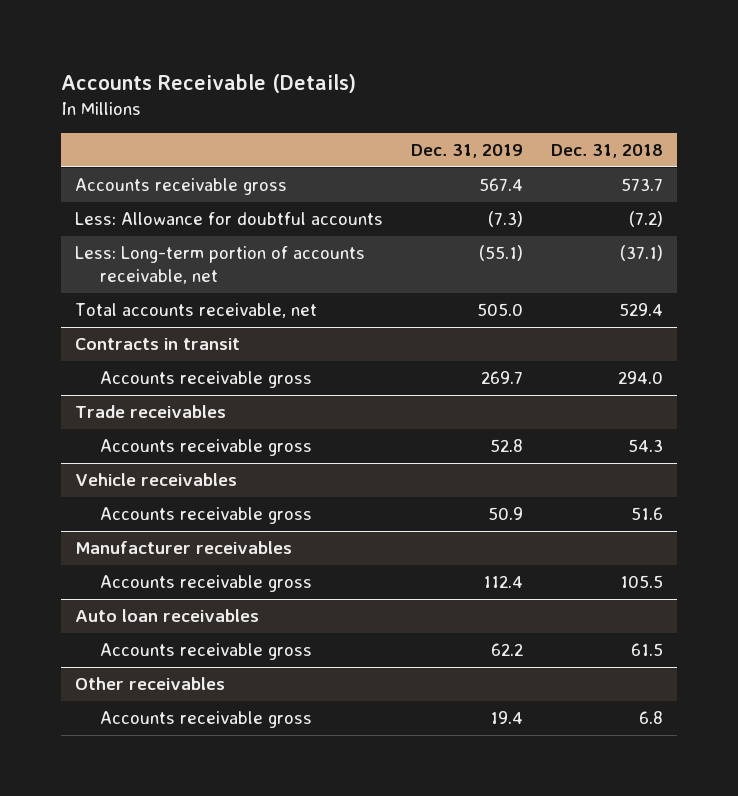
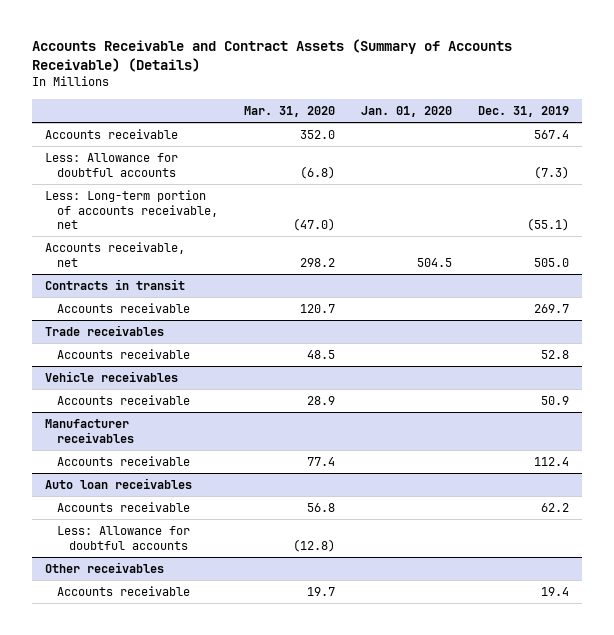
[60,73,356,93] Accounts Receivable (Details) -> [32,39,513,72] Accounts Receivable and Contract Assets (Summary of Accounts Receivable) (Details)
[550,144,663,159] Dec. 31, 2018 -> none
none -> [244,105,336,117] Mar. 31, 2020
none -> [360,105,452,117] Jan. 01, 2020
[74,178,287,196] Accounts receivable gross -> [45,129,179,140] Accounts receivable
[74,303,317,319] Total accounts receivable, net -> [45,242,186,267] Accounts receivable, net
[99,371,312,389] Accounts receivable gross -> [57,303,191,314] Accounts receivable
[99,439,312,457] Accounts receivable gross -> [57,349,191,360] Accounts receivable
[99,507,312,525] Accounts receivable gross -> [57,395,191,406] Accounts receivable
[99,575,312,593] Accounts receivable gross -> [57,456,191,467] Accounts receivable
[99,643,312,661] Accounts receivable gross -> [57,502,191,513] Accounts receivable
none -> [57,526,191,550] Less: Allowance for doubtful accounts
[99,711,312,729] Accounts receivable gross -> [57,586,191,597] Accounts receivable

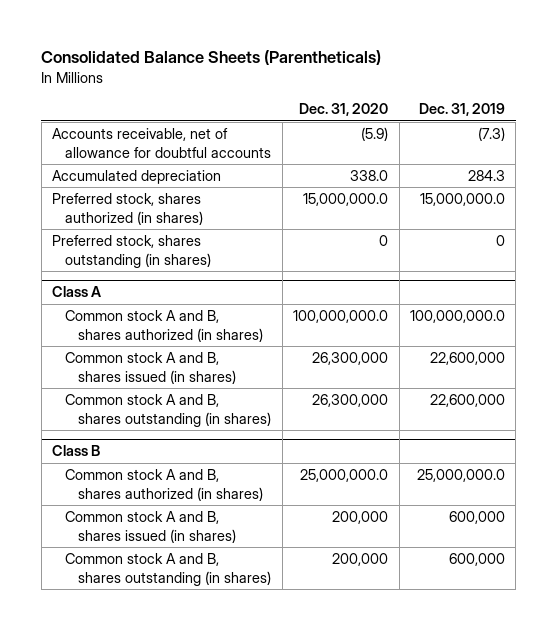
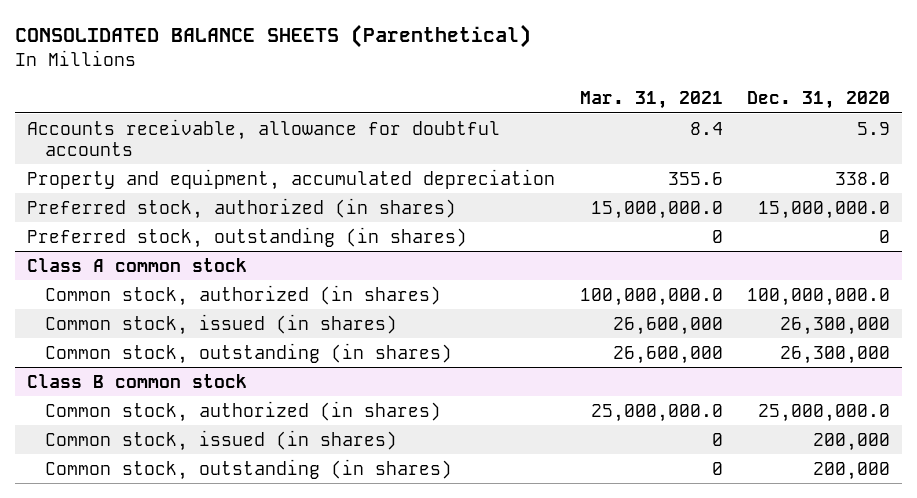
[41,50,382,66] Consolidated Balance Sheets (Parentheticals) -> [15,24,532,49] CONSOLIDATED BALANCE SHEETS (Parenthetical)
[418,103,505,117] Dec. 31, 2019 -> none
none -> [579,91,723,110] Mar. 31, 2021
[51,127,272,158] Accounts receivable, net of allowance for doubtful accounts -> [27,118,501,156] Accounts receivable, allowance for doubtful accounts
[361,126,389,141] (5.9) -> [856,121,890,135] 5.9
[51,169,221,184] Accumulated depreciation -> [27,168,556,190] Property and equipment, accumulated depreciation
[51,192,204,225] Preferred stock, shares authorized (in shares) -> [27,197,457,219] Preferred stock, authorized (in shares)
[51,234,212,268] Preferred stock, shares outstanding (in shares) -> [27,226,468,248] Preferred stock, outstanding (in shares)
[51,286,101,298] Class A -> [27,257,248,272] Class A common stock
[65,309,264,342] Common stock A and B, shares authorized (in shares) -> [45,284,442,306] Common stock, authorized (in shares)
[65,351,237,384] Common stock A and B, shares issued (in shares) -> [45,313,398,335] Common stock, issued (in shares)
[65,393,272,427] Common stock A and B, shares outstanding (in shares) -> [45,342,453,364] Common stock, outstanding (in shares)
[51,445,100,457] Class B -> [27,373,248,388] Class B common stock
[65,468,264,501] Common stock A and B, shares authorized (in shares) -> [45,400,442,422] Common stock, authorized (in shares)
[65,510,237,543] Common stock A and B, shares issued (in shares) -> [45,429,398,451] Common stock, issued (in shares)
[65,552,272,586] Common stock A and B, shares outstanding (in shares) -> [45,458,453,480] Common stock, outstanding (in shares)

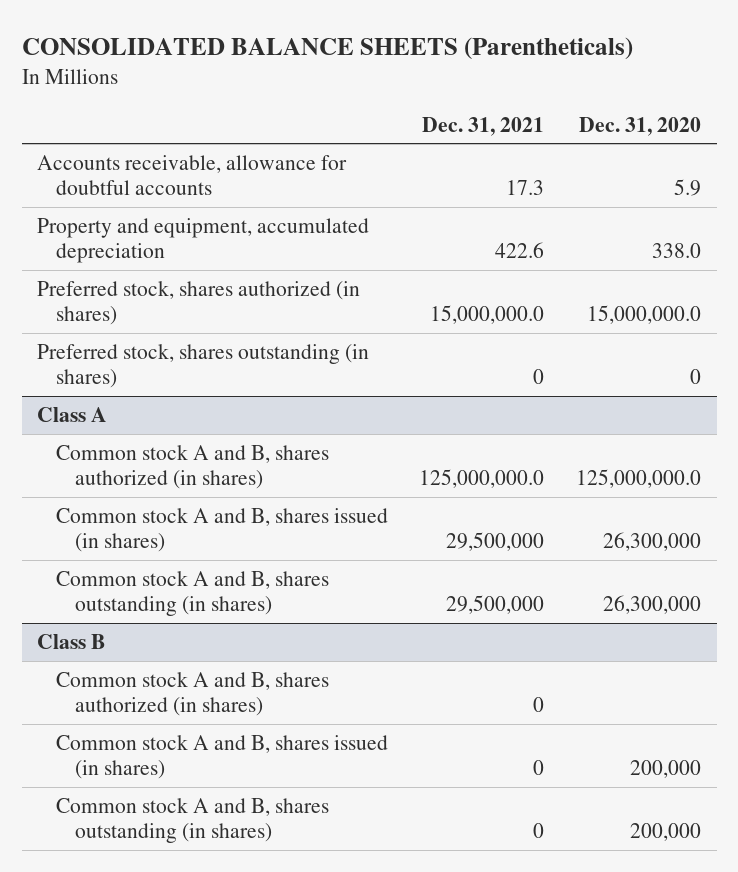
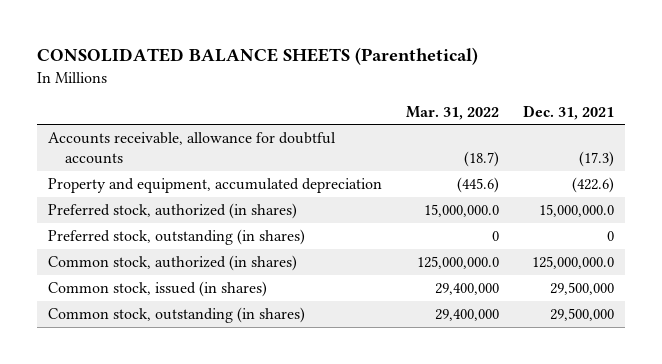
[21,37,633,61] CONSOLIDATED BALANCE SHEETS (Parentheticals) -> [36,47,478,66] CONSOLIDATED BALANCE SHEETS (Parenthetical)
[578,116,701,136] Dec. 31, 2020 -> none
none -> [406,105,500,120] Mar. 31, 2022
[37,406,108,422] Class A -> none
[37,633,106,649] Class B -> none
[55,671,329,717] Common stock A and B, shares authorized (in shares) -> none
[55,734,388,780] Common stock A and B, shares issued (in shares) -> none
[55,797,329,844] Common stock A and B, shares outstanding (in shares) -> none
[506,180,545,196] 17.3 -> [578,150,614,167] (17.3)
[495,242,545,259] 422.6 -> [571,176,614,193] (422.6)
[37,280,361,326] Preferred stock, shares authorized (in shares) -> [48,202,298,219] Preferred stock, authorized (in shares)
[37,343,370,389] Preferred stock, shares outstanding (in shares) -> [48,228,306,245] Preferred stock, outstanding (in shares)
[55,444,329,490] Common stock A and B, shares authorized (in shares) -> [48,254,298,271] Common stock, authorized (in shares)
[55,507,388,553] Common stock A and B, shares issued (in shares) -> [48,280,268,297] Common stock, issued (in shares)
[55,570,329,617] Common stock A and B, shares outstanding (in shares) -> [48,306,306,323] Common stock, outstanding (in shares)

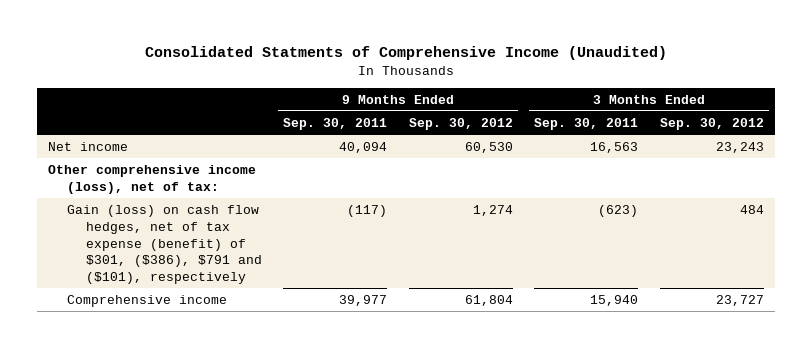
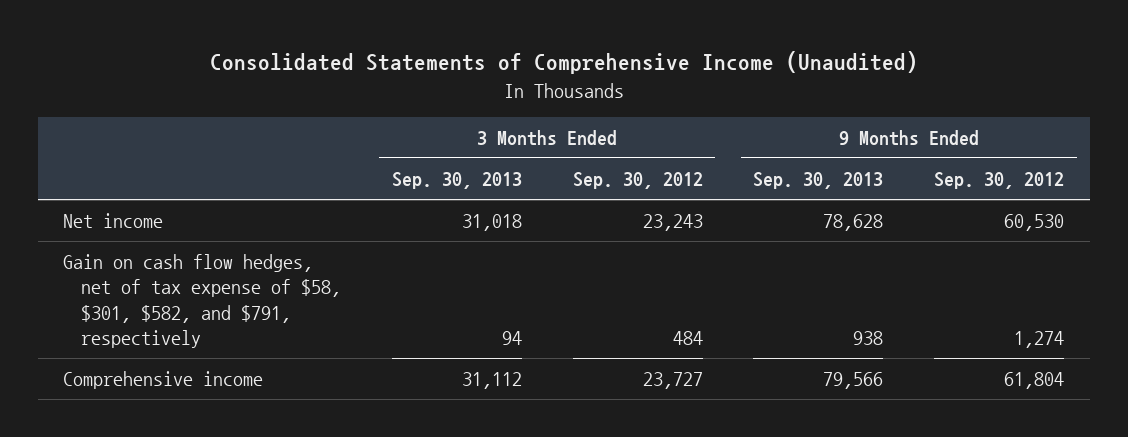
[144,46,667,61] Consolidated Statments of Comprehensive Income (Unaudited) -> [209,51,918,75] Consolidated Statements of Comprehensive Income (Unaudited)
[283,117,388,130] Sep. 30, 2011 -> none
[534,117,639,130] Sep. 30, 2011 -> none
none -> [391,171,522,189] Sep. 30, 2013
none -> [753,171,884,189] Sep. 30, 2013
[47,164,256,194] Other comprehensive income (loss), net of tax: -> none
[66,204,262,285] Gain (loss) on cash flow hedges, net of tax expense (benefit) of $301, ($386), $791 and ($101), respectively -> [63,254,342,349] Gain on cash flow hedges, net of tax expense of $58, $301, $582, and $791, respectively

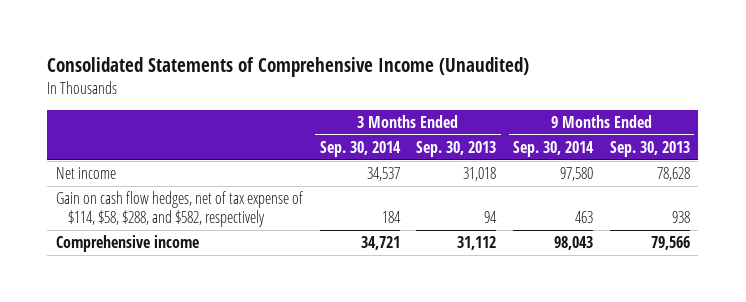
[572,171,703,189] Sep. 30, 2012 -> none
[934,171,1065,189] Sep. 30, 2012 -> none
none -> [319,140,401,157] Sep. 30, 2014
none -> [513,140,595,157] Sep. 30, 2014
[63,254,342,349] Gain on cash flow hedges, net of tax expense of $58, $301, $582, and $791, respectively -> [55,191,303,228] Gain on cash flow hedges, net of tax expense of $114, $58, $288, and $582, respectively

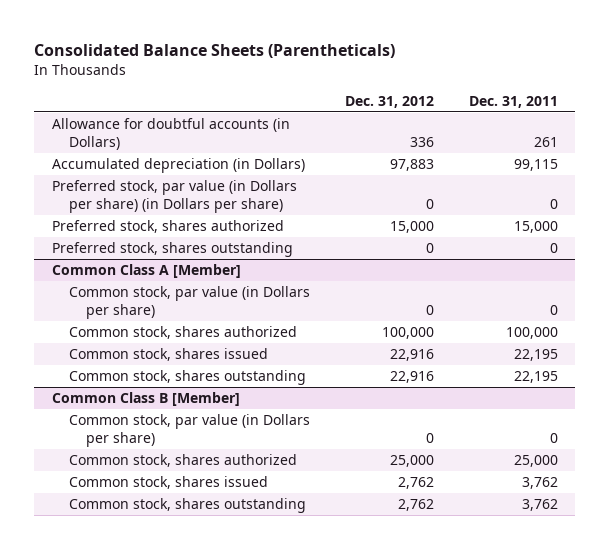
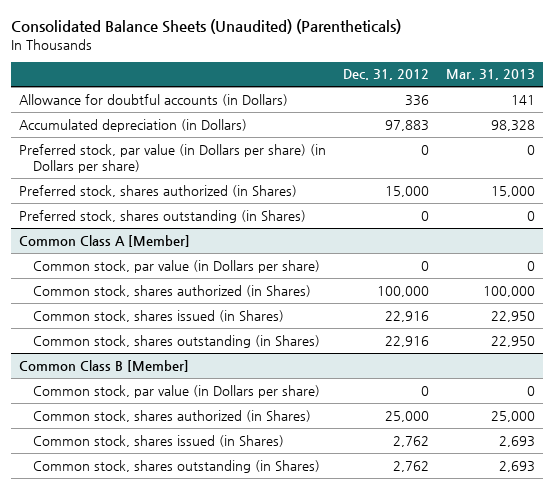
[34,44,396,59] Consolidated Balance Sheets (Parentheticals) -> [11,19,402,35] Consolidated Balance Sheets (Unaudited) (Parentheticals)
[468,95,558,108] Dec. 31, 2011 -> none
none -> [445,69,535,81] Mar. 31, 2013
[51,220,284,234] Preferred stock, shares authorized -> [19,184,298,197] Preferred stock, shares authorized (in Shares)
[51,242,293,258] Preferred stock, shares outstanding -> [19,209,307,223] Preferred stock, shares outstanding (in Shares)
[69,326,298,340] Common stock, shares authorized -> [32,284,311,297] Common stock, shares authorized (in Shares)
[69,348,269,362] Common stock, shares issued -> [32,309,284,322] Common stock, shares issued (in Shares)
[69,370,307,386] Common stock, shares outstanding -> [32,334,320,348] Common stock, shares outstanding (in Shares)
[69,454,298,468] Common stock, shares authorized -> [32,409,311,422] Common stock, shares authorized (in Shares)
[69,476,269,490] Common stock, shares issued -> [32,434,284,447] Common stock, shares issued (in Shares)
[69,498,307,514] Common stock, shares outstanding -> [32,459,320,473] Common stock, shares outstanding (in Shares)

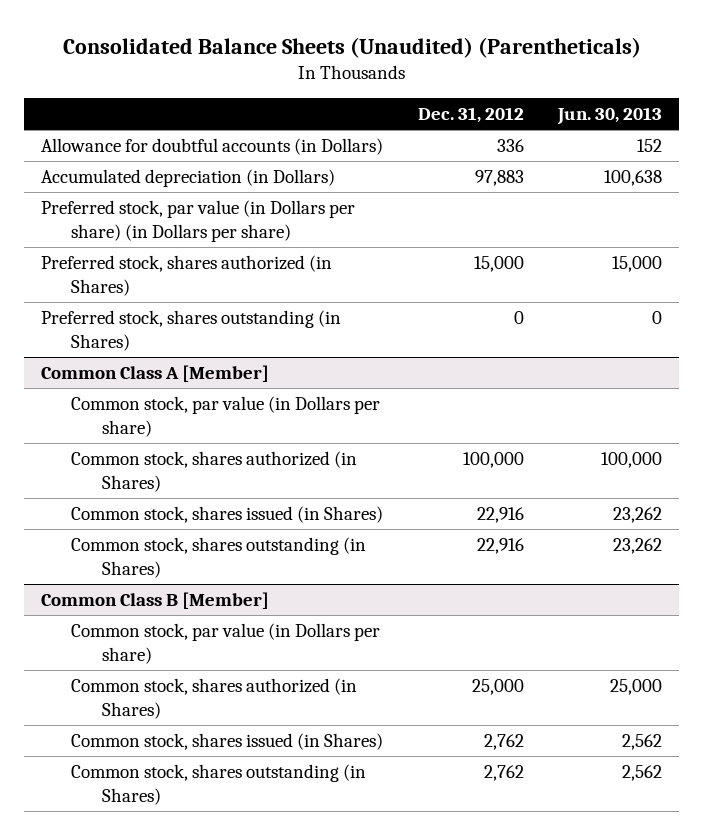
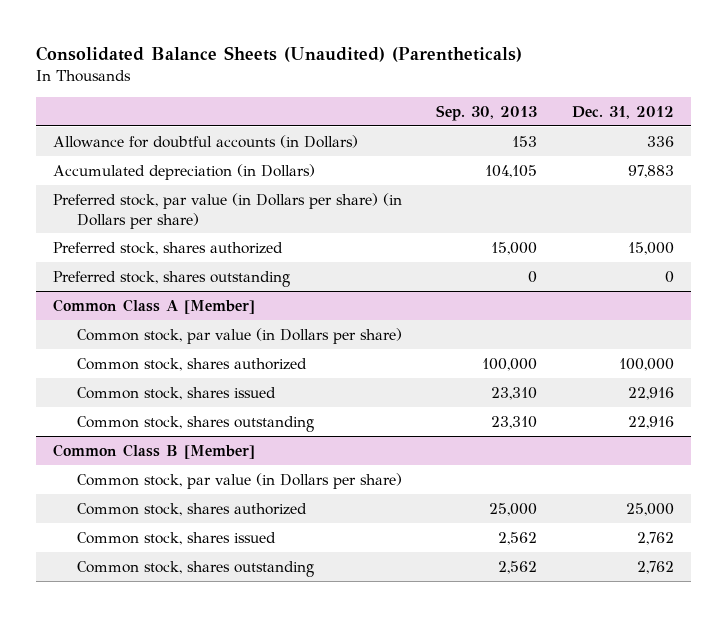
[556,107,662,126] Jun. 30, 2013 -> none
none -> [436,104,538,121] Sep. 30, 2013
[41,254,333,296] Preferred stock, shares authorized (in Shares) -> [53,241,284,255] Preferred stock, shares authorized
[41,309,342,351] Preferred stock, shares outstanding (in Shares) -> [53,270,291,287] Preferred stock, shares outstanding
[71,450,358,492] Common stock, shares authorized (in Shares) -> [76,357,307,371] Common stock, shares authorized
[71,505,384,523] Common stock, shares issued (in Shares) -> [76,386,276,400] Common stock, shares issued
[71,536,367,578] Common stock, shares outstanding (in Shares) -> [76,415,314,432] Common stock, shares outstanding
[71,677,358,719] Common stock, shares authorized (in Shares) -> [76,502,307,516] Common stock, shares authorized
[71,732,384,750] Common stock, shares issued (in Shares) -> [76,531,276,545] Common stock, shares issued
[71,763,367,805] Common stock, shares outstanding (in Shares) -> [76,560,314,577] Common stock, shares outstanding

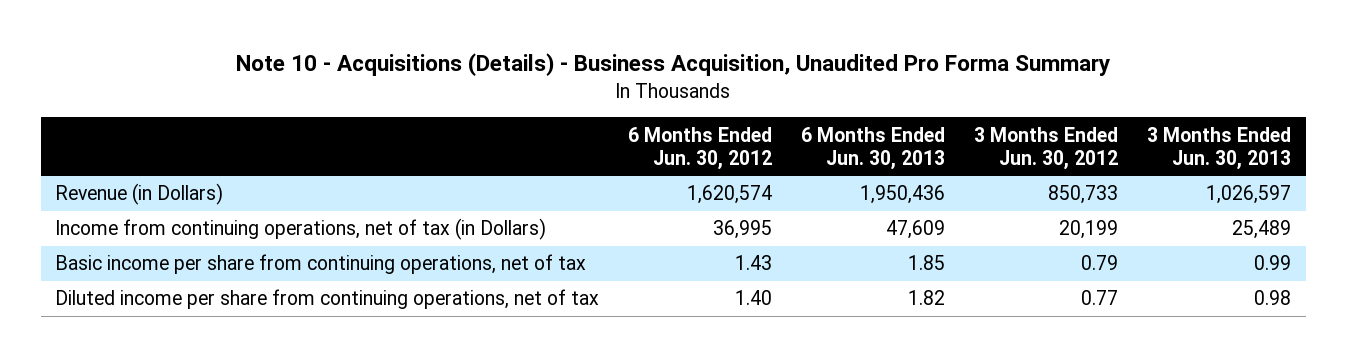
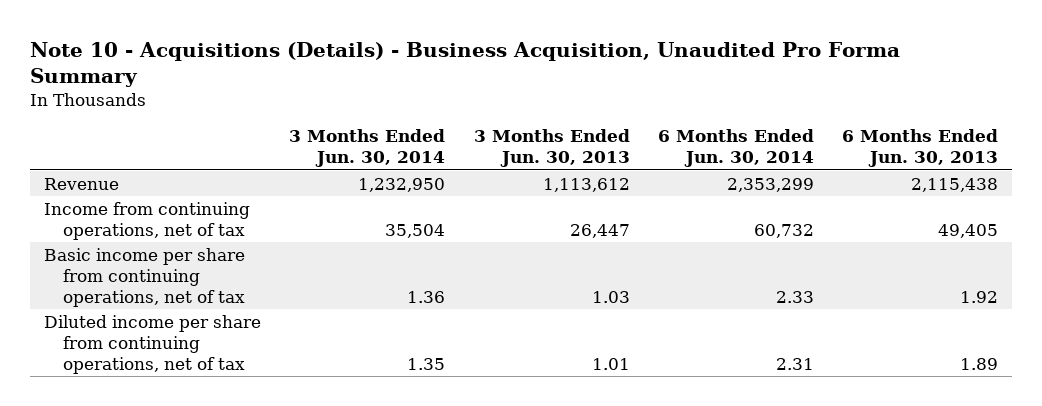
[628,126,773,170] 6 Months Ended Jun. 30, 2012 -> none
[974,126,1119,170] 3 Months Ended Jun. 30, 2012 -> none
none -> [289,129,446,168] 3 Months Ended Jun. 30, 2014
none -> [657,129,814,168] 6 Months Ended Jun. 30, 2014
[55,183,224,206] Revenue (in Dollars) -> [44,177,120,190] Revenue
[860,185,946,205] 1,950,436 -> [910,177,998,192] 2,115,438
[1206,185,1292,205] 1,026,597 -> [542,177,630,192] 1,113,612
[55,218,547,241] Income from continuing operations, net of tax (in Dollars) -> [44,201,251,240] Income from continuing operations, net of tax
[886,220,946,240] 47,609 -> [937,223,998,238] 49,405
[1232,220,1292,240] 25,489 -> [569,223,630,238] 26,447
[908,255,946,271] 1.85 -> [959,290,998,303] 1.92
[1254,255,1292,271] 0.99 -> [591,290,630,303] 1.03
[908,290,946,306] 1.82 -> [959,357,998,370] 1.89
[1254,290,1292,306] 0.98 -> [591,357,630,370] 1.01

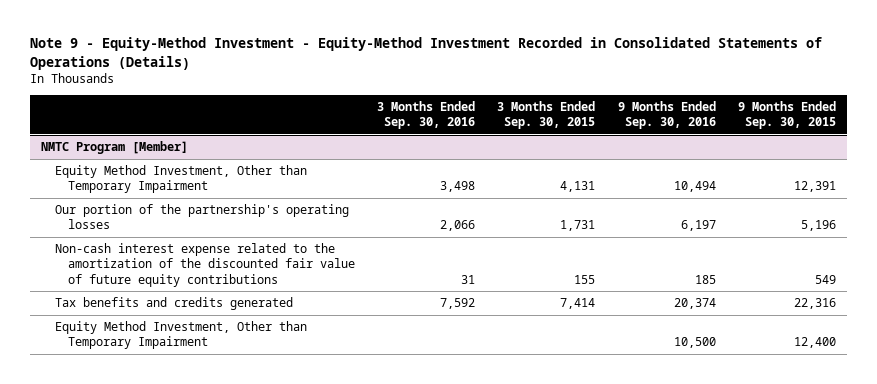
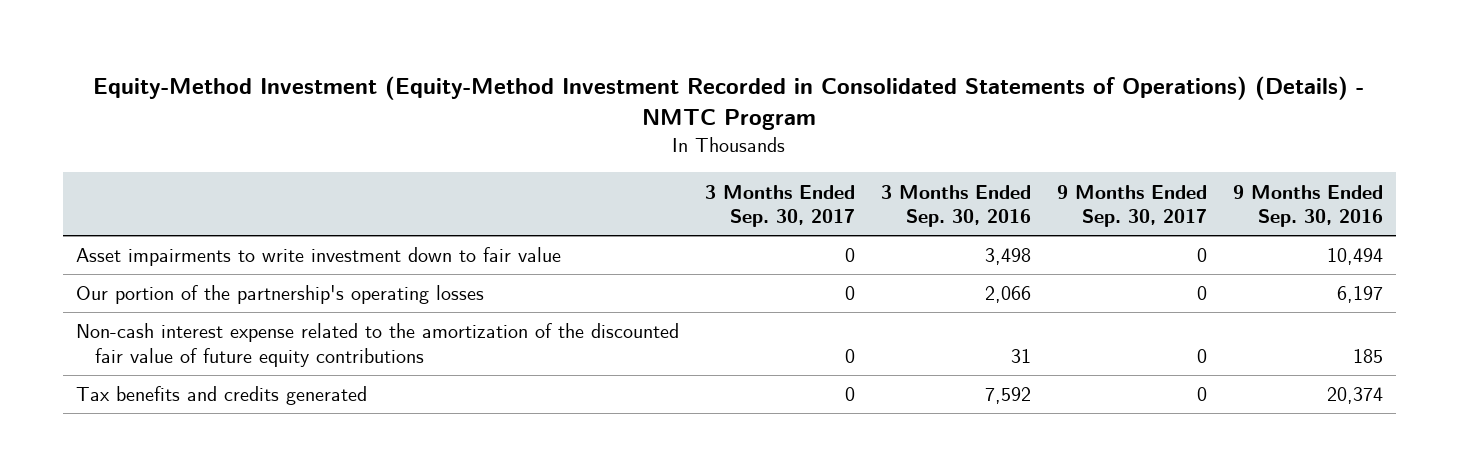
[30,37,823,70] Note 9 - Equity-Method Investment - Equity-Method Investment Recorded in Consolidated Statements of Operations (Details) -> [93,76,1365,131] Equity-Method Investment (Equity-Method Investment Recorded in Consolidated Statements of Operations) (Details) - NMTC Program
[497,100,596,129] 3 Months Ended Sep. 30, 2015 -> none
[737,100,836,129] 9 Months Ended Sep. 30, 2015 -> none
none -> [705,184,856,228] 3 Months Ended Sep. 30, 2017
none -> [1056,184,1207,228] 9 Months Ended Sep. 30, 2017
[41,141,189,155] NMTC Program [Member] -> none
[54,165,307,194] Equity Method Investment, Other than Temporary Impairment -> [76,247,562,267] Asset impairments to write investment down to fair value
[54,321,307,350] Equity Method Investment, Other than Temporary Impairment -> none

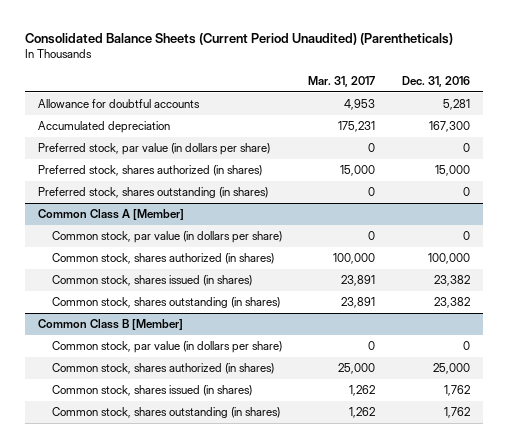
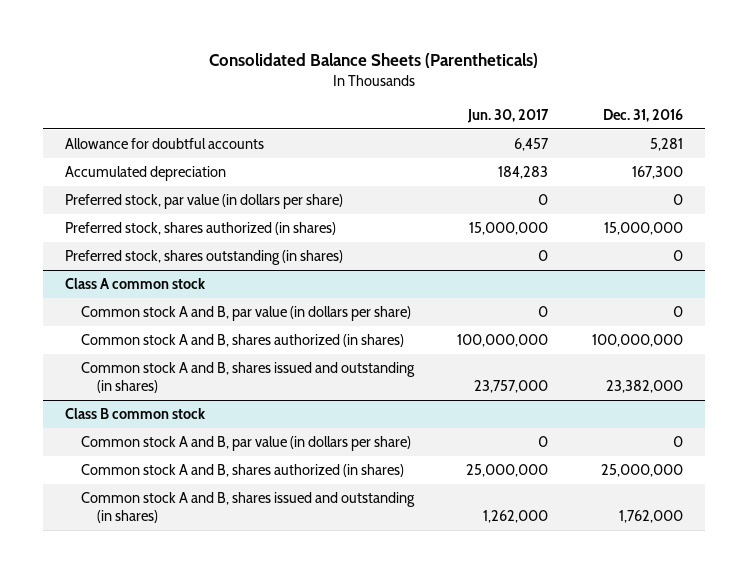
[24,32,453,45] Consolidated Balance Sheets (Current Period Unaudited) (Parentheticals) -> [208,52,538,68] Consolidated Balance Sheets (Parentheticals)
[308,75,376,87] Mar. 31, 2017 -> none
none -> [467,108,550,123] Jun. 30, 2017
[434,165,470,177] 15,000 -> [604,222,684,236] 15,000,000
[52,275,253,287] Common stock, shares issued (in shares) -> none
[52,385,253,397] Common stock, shares issued (in shares) -> none
[38,209,185,221] Common Class A [Member] -> [64,278,205,290] Class A common stock
[52,231,283,244] Common stock, par value (in dollars per share) -> [80,306,411,322] Common stock A and B, par value (in dollars per share)
[52,253,275,265] Common stock, shares authorized (in shares) -> [80,334,404,348] Common stock A and B, shares authorized (in shares)
[427,253,470,265] 100,000 -> [592,334,684,348] 100,000,000
[52,297,281,309] Common stock, shares outstanding (in shares) -> [80,362,415,393] Common stock A and B, shares issued and outstanding (in shares)
[433,297,470,309] 23,382 -> [606,379,684,393] 23,382,000
[38,319,184,331] Common Class B [Member] -> [64,408,205,420] Class B common stock
[52,341,283,354] Common stock, par value (in dollars per share) -> [80,436,411,452] Common stock A and B, par value (in dollars per share)
[52,363,275,375] Common stock, shares authorized (in shares) -> [80,464,404,478] Common stock A and B, shares authorized (in shares)
[432,363,470,375] 25,000 -> [601,464,684,478] 25,000,000
[52,407,281,419] Common stock, shares outstanding (in shares) -> [80,492,415,523] Common stock A and B, shares issued and outstanding (in shares)
[443,407,470,419] 1,762 -> [619,509,684,523] 1,762,000

